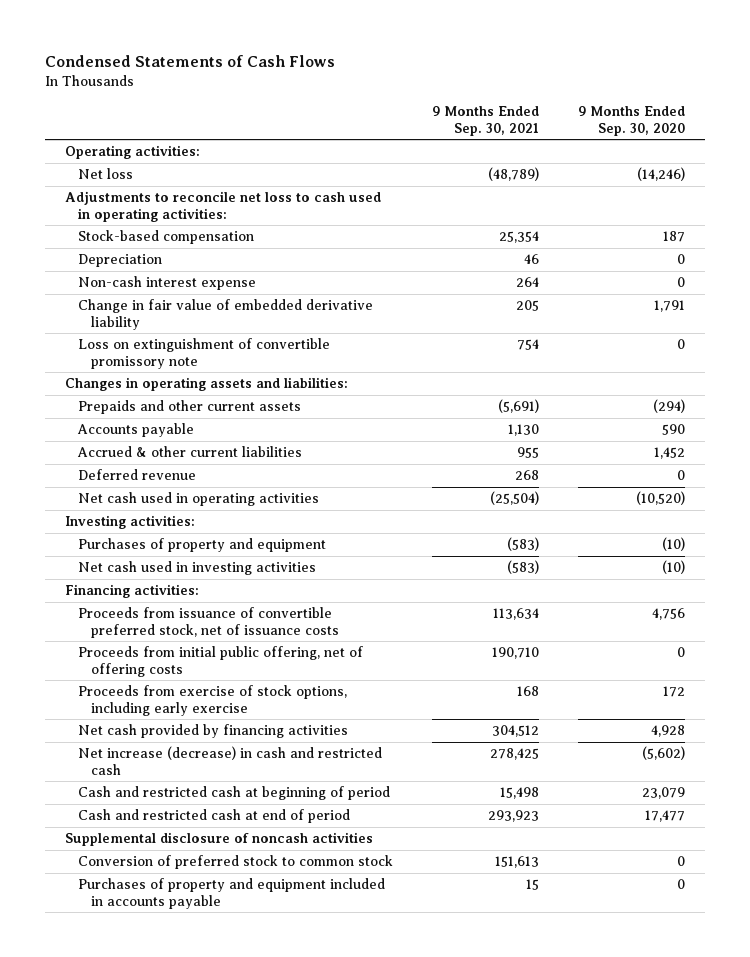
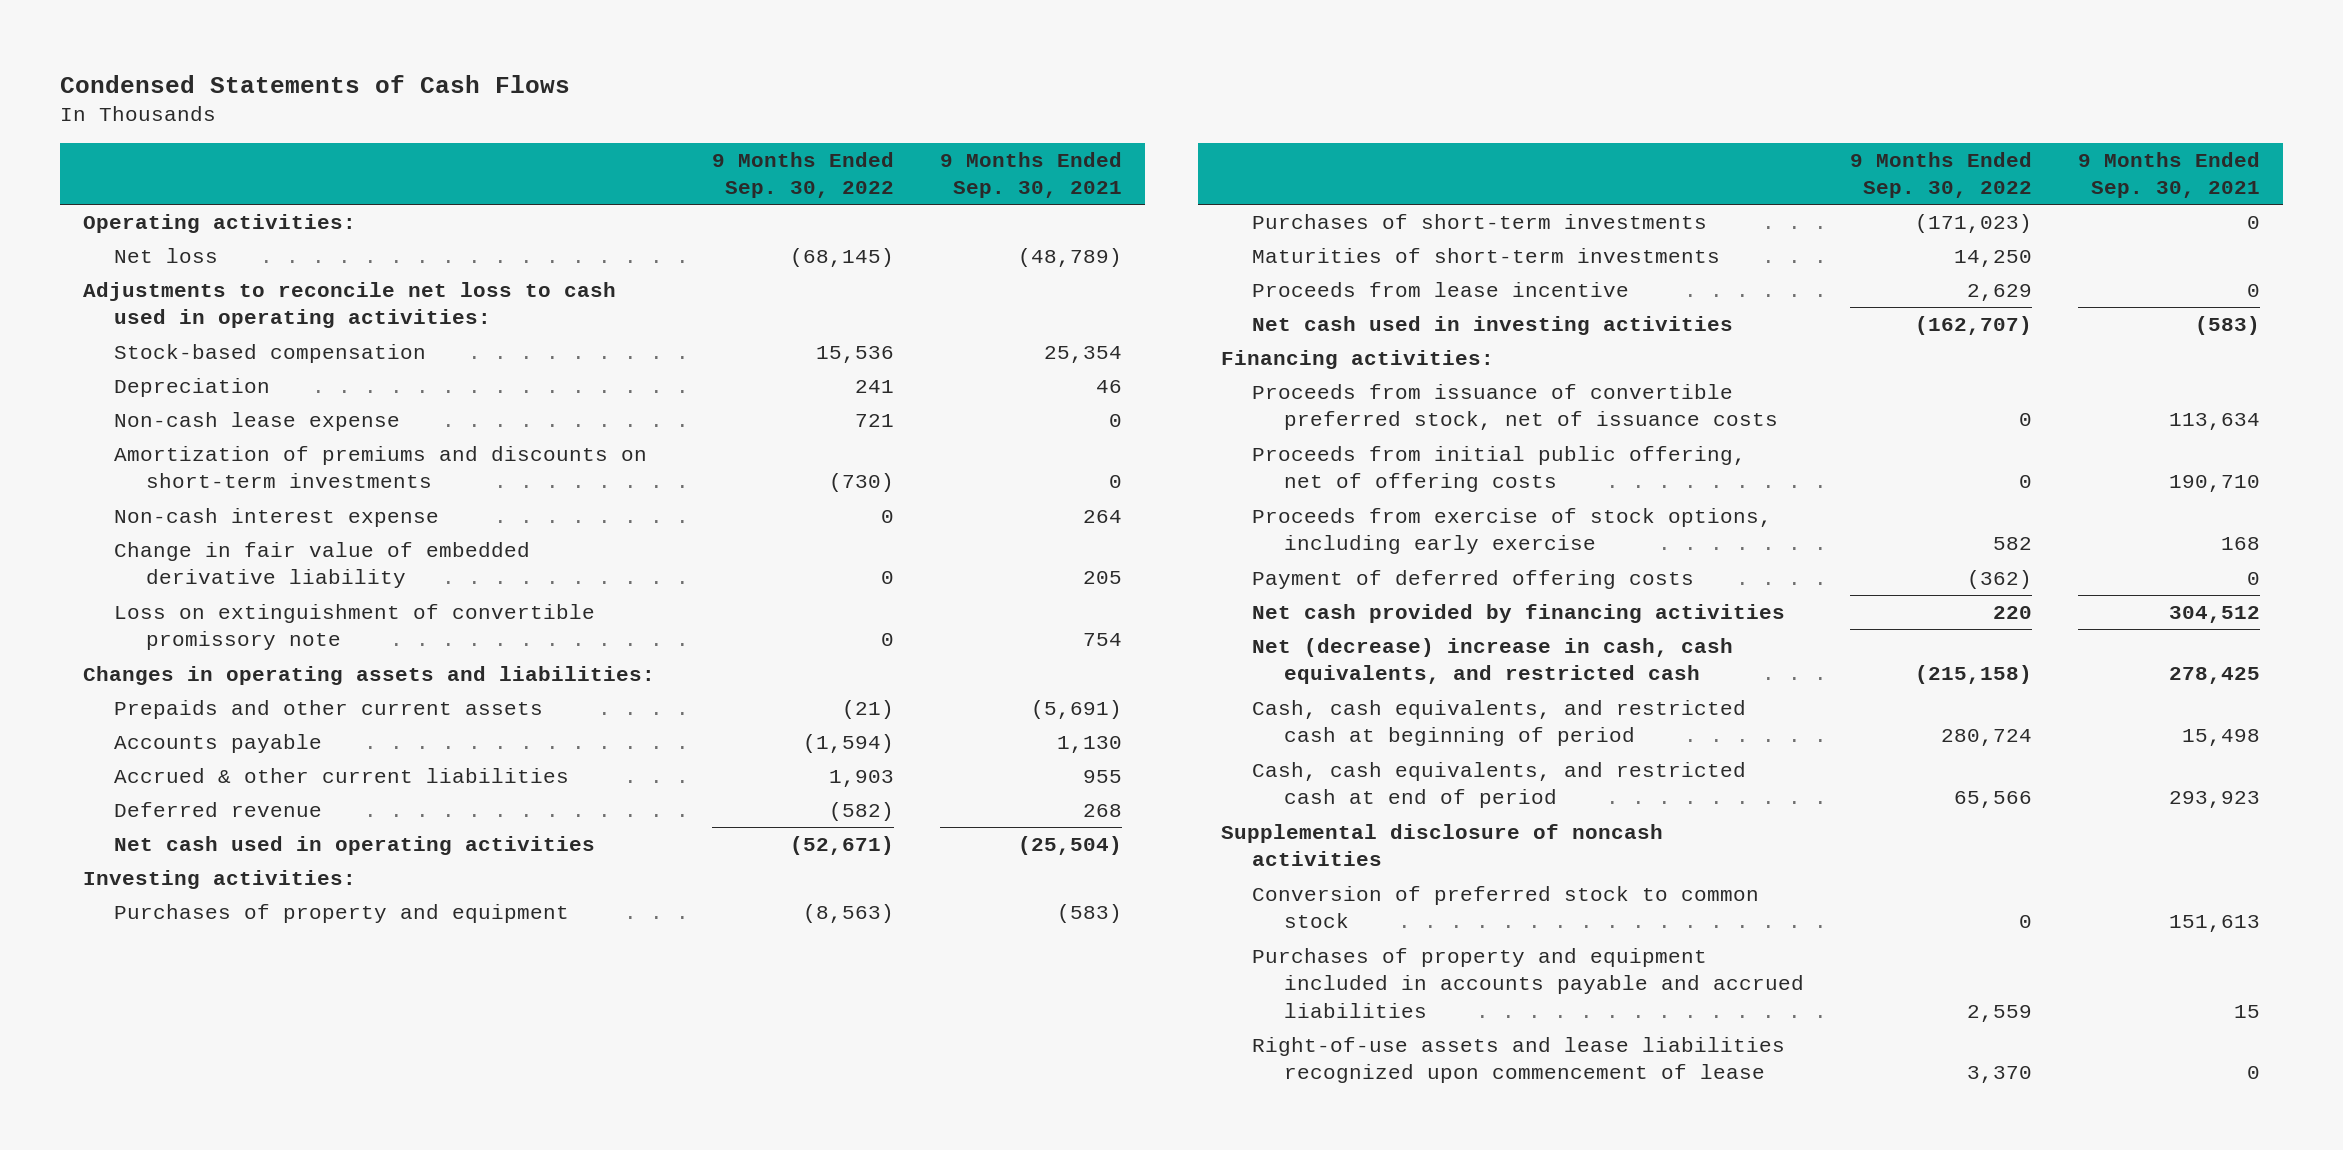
[578,106,686,136] 9 Months Ended Sep. 30, 2020 -> none
none -> [711,151,894,198] 9 Months Ended Sep. 30, 2022
none -> [114,412,401,432] Non-cash lease expense
none -> [114,446,648,489] Amortization of premiums and discounts on short-term investments
none -> [1252,214,1708,230] Purchases of short-term investments
none -> [1252,248,1721,264] Maturities of short-term investments
none -> [1252,282,1630,298] Proceeds from lease incentive
none -> [1252,570,1695,590] Payment of deferred offering costs
[77,746,382,775] Net increase (decrease) in cash and restricted cash -> [1252,638,1734,685] Net (decrease) increase in cash, cash equivalents, and restricted cash
[77,786,390,801] Cash and restricted cash at beginning of period -> [1252,700,1747,747] Cash, cash equivalents, and restricted cash at beginning of period
[77,809,350,824] Cash and restricted cash at end of period -> [1252,762,1747,809] Cash, cash equivalents, and restricted cash at end of period
[77,878,385,909] Purchases of property and equipment included in accounts payable -> [1252,948,1805,1018] Purchases of property and equipment included in accounts payable and accrued liabilities
none -> [1252,1037,1786,1084] Right-of-use assets and lease liabilities recognized upon commencement of lease

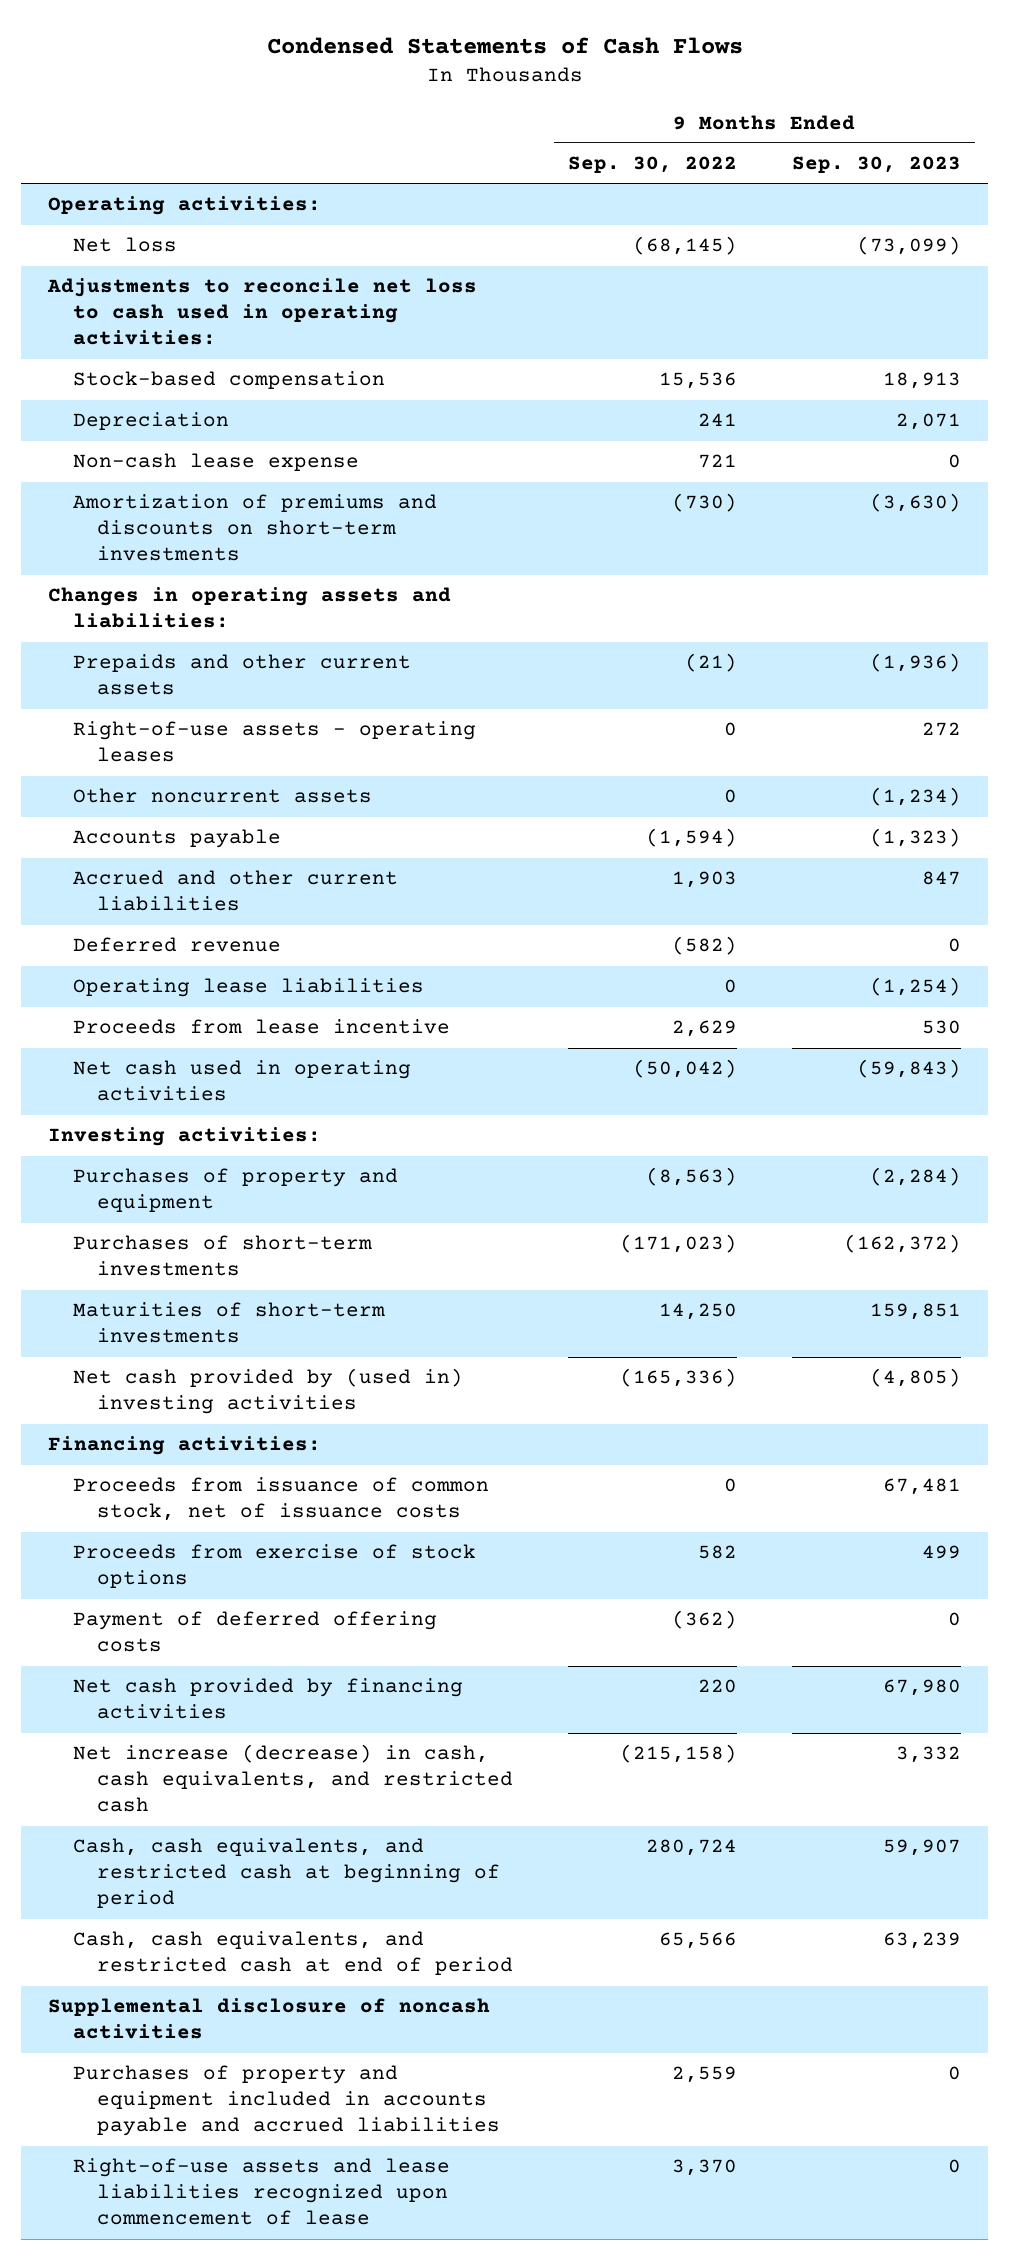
[939,151,1122,198] 9 Months Ended Sep. 30, 2021 -> none
none -> [791,156,961,174] Sep. 30, 2023
[114,508,440,528] Non-cash interest expense -> none
[114,542,531,589] Change in fair value of embedded derivative liability -> none
[114,604,596,651] Loss on extinguishment of convertible promissory note -> none
none -> [72,721,476,763] Right-of-use assets - operating leases
none -> [72,788,372,804] Other noncurrent assets
[114,768,570,784] Accrued & other current liabilities -> [72,870,398,912] Accrued and other current liabilities
none -> [72,978,424,998] Operating lease liabilities
[1252,282,1630,298] Proceeds from lease incentive -> [72,1019,450,1035] Proceeds from lease incentive
[789,836,894,856] (52,671) -> [632,1059,737,1079] (50,042)
[1252,316,1734,336] Net cash used in investing activities -> [72,1368,463,1415] Net cash provided by (used in) investing activities
[1915,316,2033,336] (162,707) -> [619,1368,737,1388] (165,336)
[1252,446,1747,493] Proceeds from initial public offering, net of offering costs -> none
[1252,384,1779,431] Proceeds from issuance of convertible preferred stock, net of issuance costs -> [72,1477,489,1522] Proceeds from issuance of common stock, net of issuance costs
[1252,508,1773,555] Proceeds from exercise of stock options, including early exercise -> [72,1544,476,1589] Proceeds from exercise of stock options
[1252,638,1734,685] Net (decrease) increase in cash, cash equivalents, and restricted cash -> [72,1744,514,1813] Net increase (decrease) in cash, cash equivalents, and restricted cash
[1252,886,1760,929] Conversion of preferred stock to common stock -> none

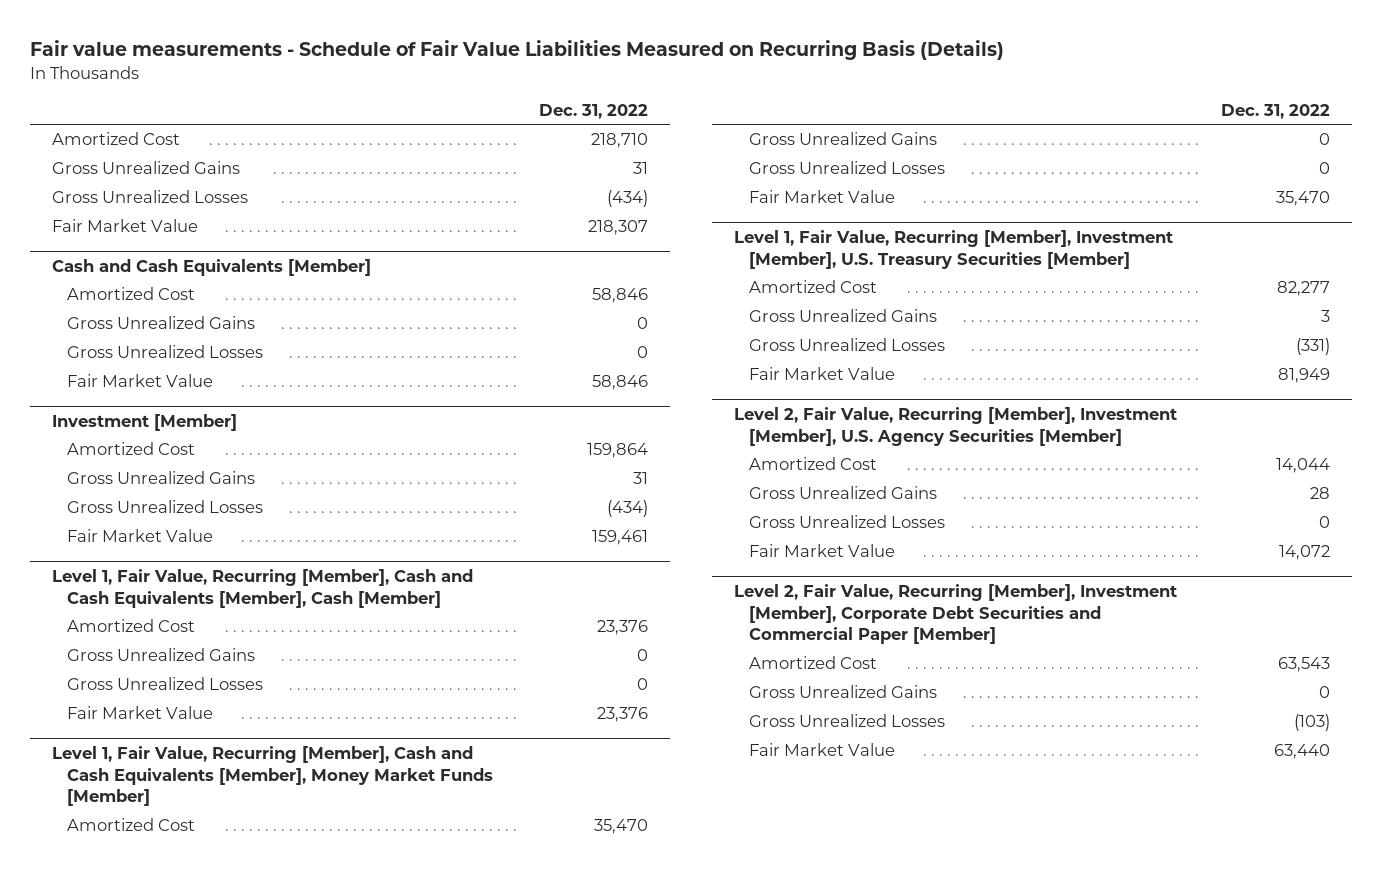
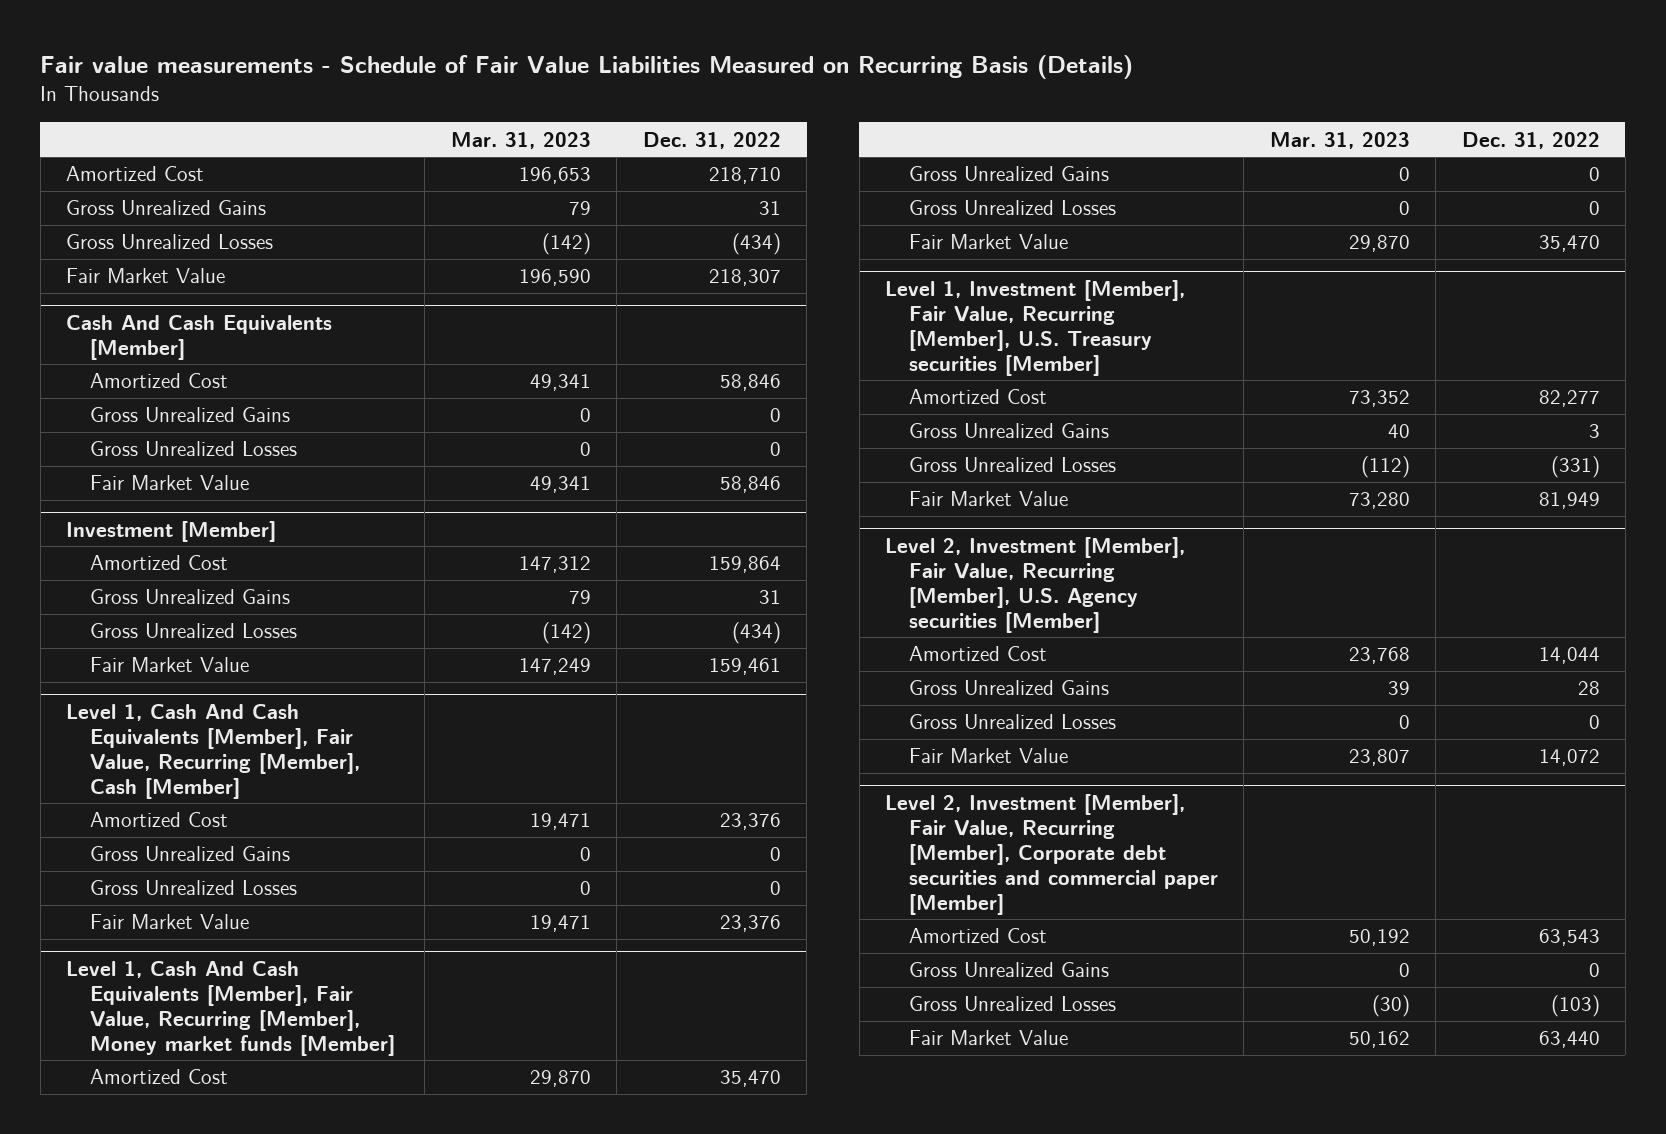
none -> [450,131,591,149] Mar. 31, 2023
[52,259,372,277] Cash and Cash Equivalents [Member] -> [66,314,333,360] Cash And Cash Equivalents [Member]
[52,569,474,608] Level 1, Fair Value, Recurring [Member], Cash and Cash Equivalents [Member], Cash [Member] -> [66,703,361,799] Level 1, Cash And Cash Equivalents [Member], Fair Value, Recurring [Member], Cash [Member]
[52,746,493,807] Level 1, Fair Value, Recurring [Member], Cash and Cash Equivalents [Member], Money Market Funds [Member] -> [66,960,396,1056] Level 1, Cash And Cash Equivalents [Member], Fair Value, Recurring [Member], Money market funds [Member]
[734,230,1174,269] Level 1, Fair Value, Recurring [Member], Investment [Member], U.S. Treasury Securities [Member] -> [885,279,1186,376] Level 1, Investment [Member], Fair Value, Recurring [Member], U.S. Treasury securities [Member]
[734,407,1178,446] Level 2, Fair Value, Recurring [Member], Investment [Member], U.S. Agency Securities [Member] -> [885,536,1186,633] Level 2, Investment [Member], Fair Value, Recurring [Member], U.S. Agency securities [Member]
[734,584,1178,645] Level 2, Fair Value, Recurring [Member], Investment [Member], Corporate Debt Securities and Commercial Paper [Member] -> [885,793,1218,915] Level 2, Investment [Member], Fair Value, Recurring [Member], Corporate debt securities and commercial paper [Member]

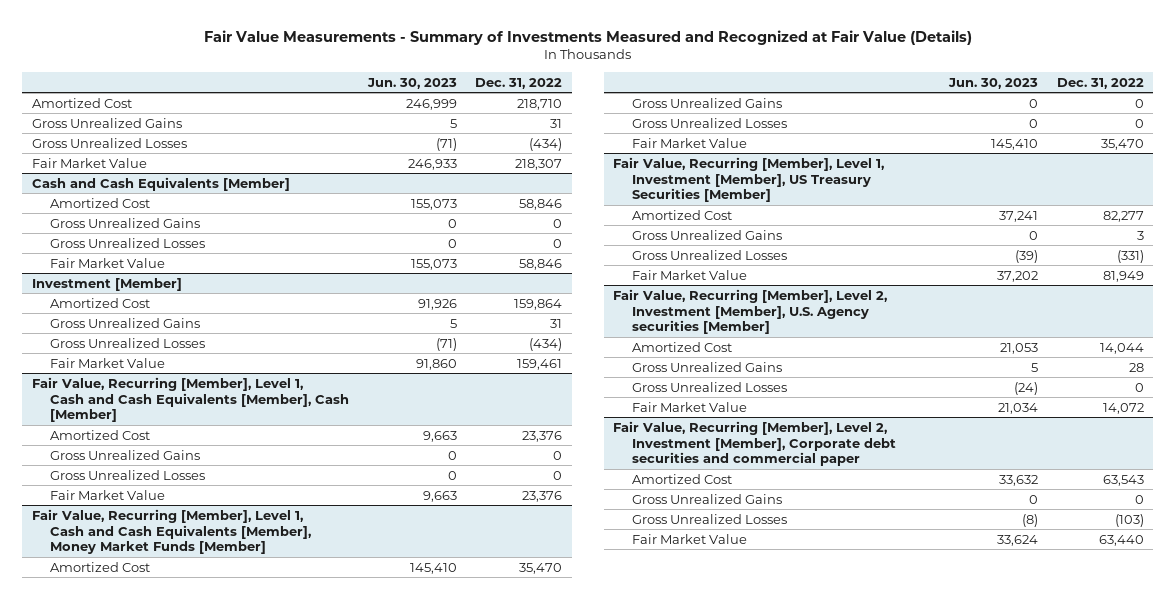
[40,54,1134,79] Fair value measurements - Schedule of Fair Value Liabilities Measured on Recurring Basis (Details) -> [203,30,972,46] Fair Value Measurements - Summary of Investments Measured and Recognized at Fair Value (Details)
[450,131,591,149] Mar. 31, 2023 -> none
none -> [366,77,457,89] Jun. 30, 2023
[66,314,333,360] Cash And Cash Equivalents [Member] -> [31,176,290,191] Cash and Cash Equivalents [Member]
[66,703,361,799] Level 1, Cash And Cash Equivalents [Member], Fair Value, Recurring [Member], Cash [Member] -> [31,376,350,423] Fair Value, Recurring [Member], Level 1, Cash and Cash Equivalents [Member], Cash [Member]
[66,960,396,1056] Level 1, Cash And Cash Equivalents [Member], Fair Value, Recurring [Member], Money market funds [Member] -> [31,508,312,555] Fair Value, Recurring [Member], Level 1, Cash and Cash Equivalents [Member], Money Market Funds [Member]
[885,279,1186,376] Level 1, Investment [Member], Fair Value, Recurring [Member], U.S. Treasury securities [Member] -> [613,156,885,203] Fair Value, Recurring [Member], Level 1, Investment [Member], US Treasury Securities [Member]
[885,536,1186,633] Level 2, Investment [Member], Fair Value, Recurring [Member], U.S. Agency securities [Member] -> [613,288,888,335] Fair Value, Recurring [Member], Level 2, Investment [Member], U.S. Agency securities [Member]
[885,793,1218,915] Level 2, Investment [Member], Fair Value, Recurring [Member], Corporate debt securities and commercial paper [Member] -> [613,420,896,467] Fair Value, Recurring [Member], Level 2, Investment [Member], Corporate debt securities and commercial paper

